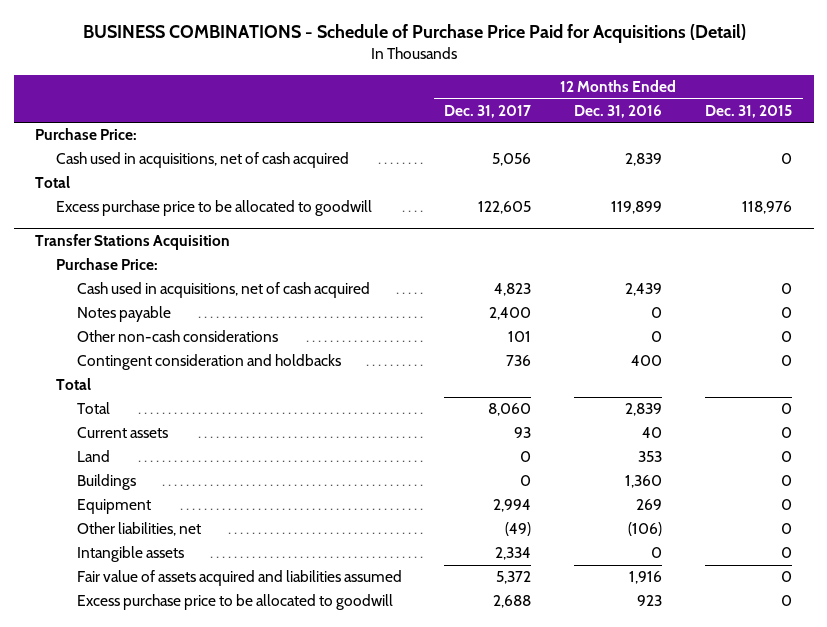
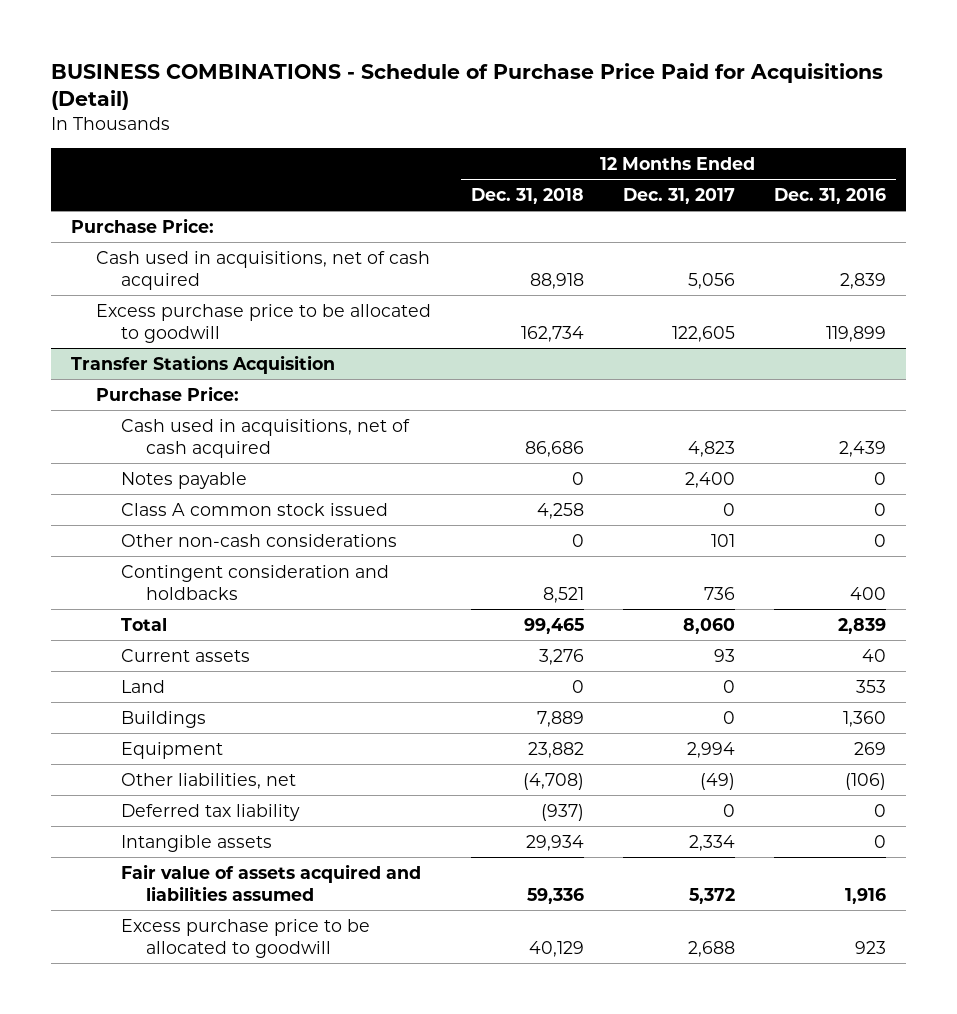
[705,104,793,118] Dec. 31, 2015 -> none
none -> [470,187,584,204] Dec. 31, 2018
[35,176,71,189] Total -> none
none -> [121,502,389,516] Class A common stock issued
[55,378,91,391] Total -> none
none -> [121,803,301,821] Deferred tax liability

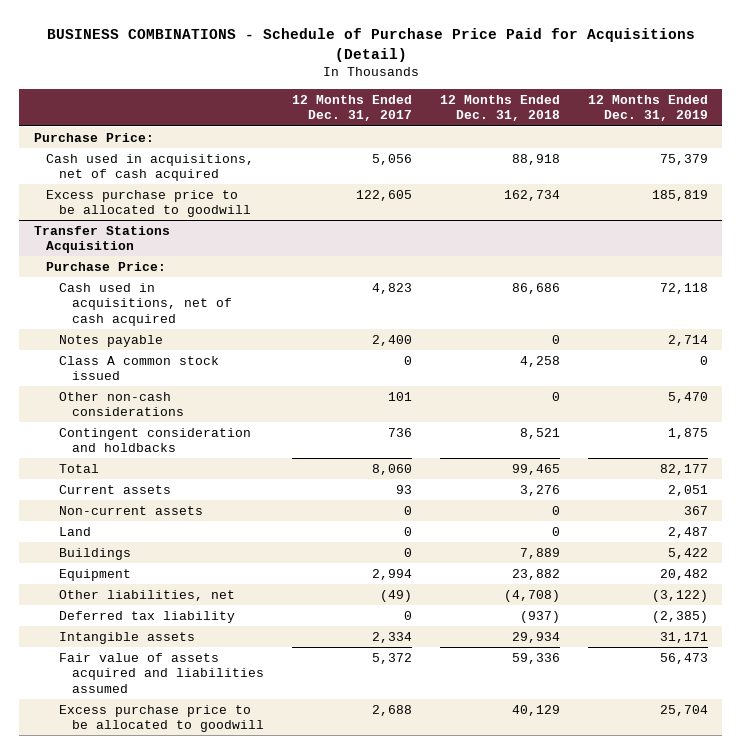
[774,187,887,204] Dec. 31, 2016 -> none
none -> [588,94,709,122] 12 Months Ended Dec. 31, 2019
none -> [58,505,203,515] Non-current assets

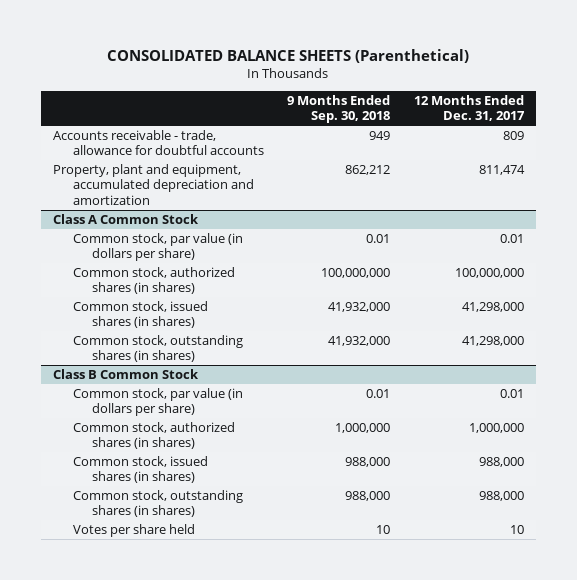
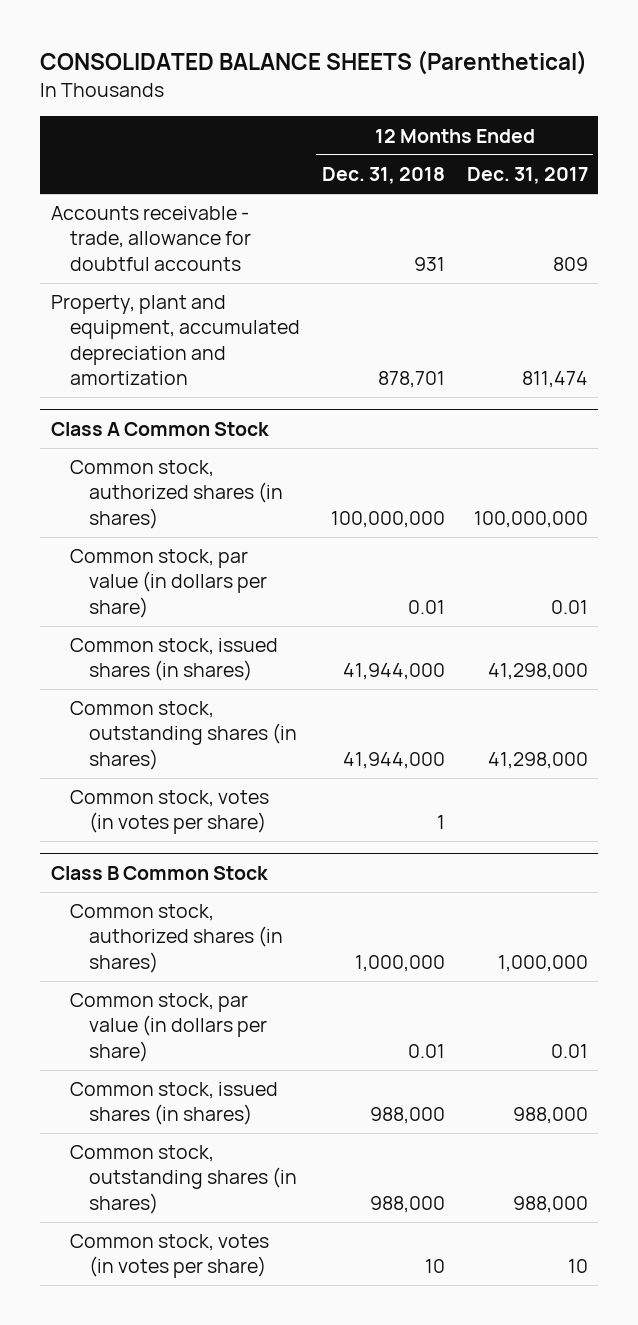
[287,94,391,124] 9 Months Ended Sep. 30, 2018 -> none
none -> [321,167,445,185] Dec. 31, 2018
[72,232,243,262] Common stock, par value (in dollars per share) -> [69,549,268,618] Common stock, par value (in dollars per share)
none -> [69,790,269,835] Common stock, votes (in votes per share)
[72,387,243,417] Common stock, par value (in dollars per share) -> [69,993,268,1062] Common stock, par value (in dollars per share)
[72,523,195,537] Votes per share held -> [69,1234,269,1279] Common stock, votes (in votes per share)

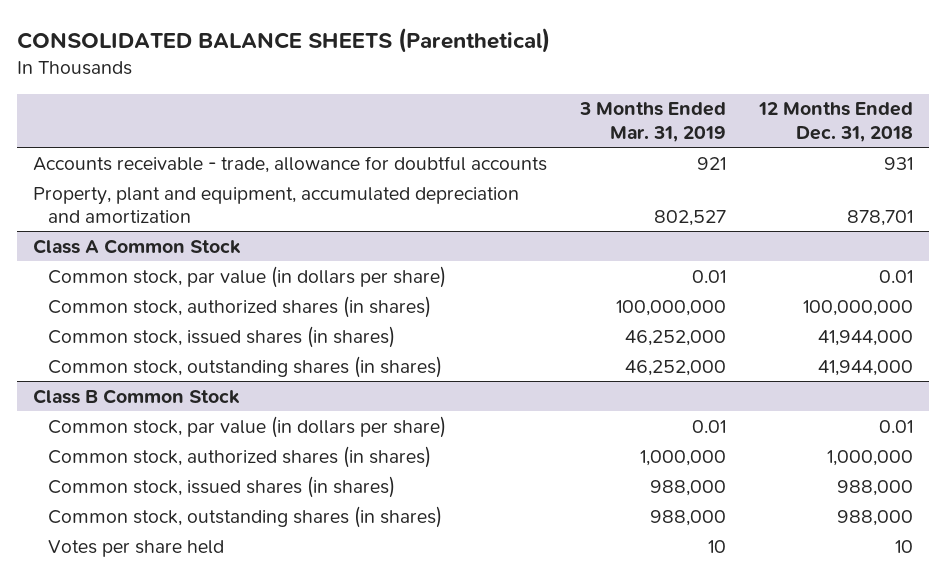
[466,167,588,185] Dec. 31, 2017 -> none
none -> [578,102,726,142] 3 Months Ended Mar. 31, 2019
[69,460,284,529] Common stock, authorized shares (in shares) -> [47,295,431,318] Common stock, authorized shares (in shares)
[69,790,269,835] Common stock, votes (in votes per share) -> none
[69,904,284,973] Common stock, authorized shares (in shares) -> [47,445,431,468] Common stock, authorized shares (in shares)
[69,1234,269,1279] Common stock, votes (in votes per share) -> [47,539,224,557] Votes per share held

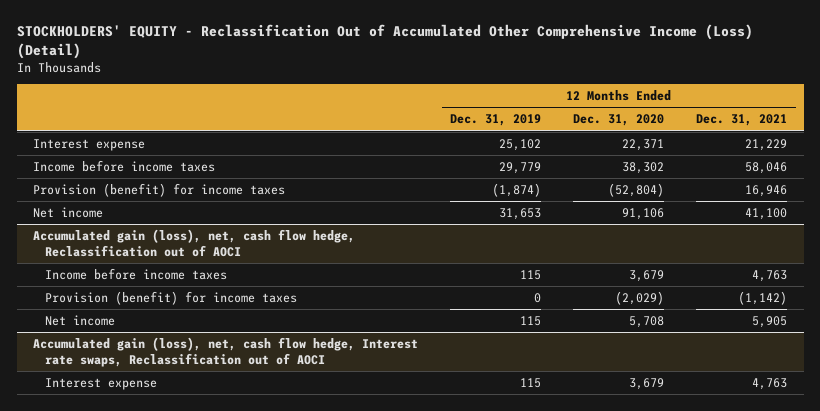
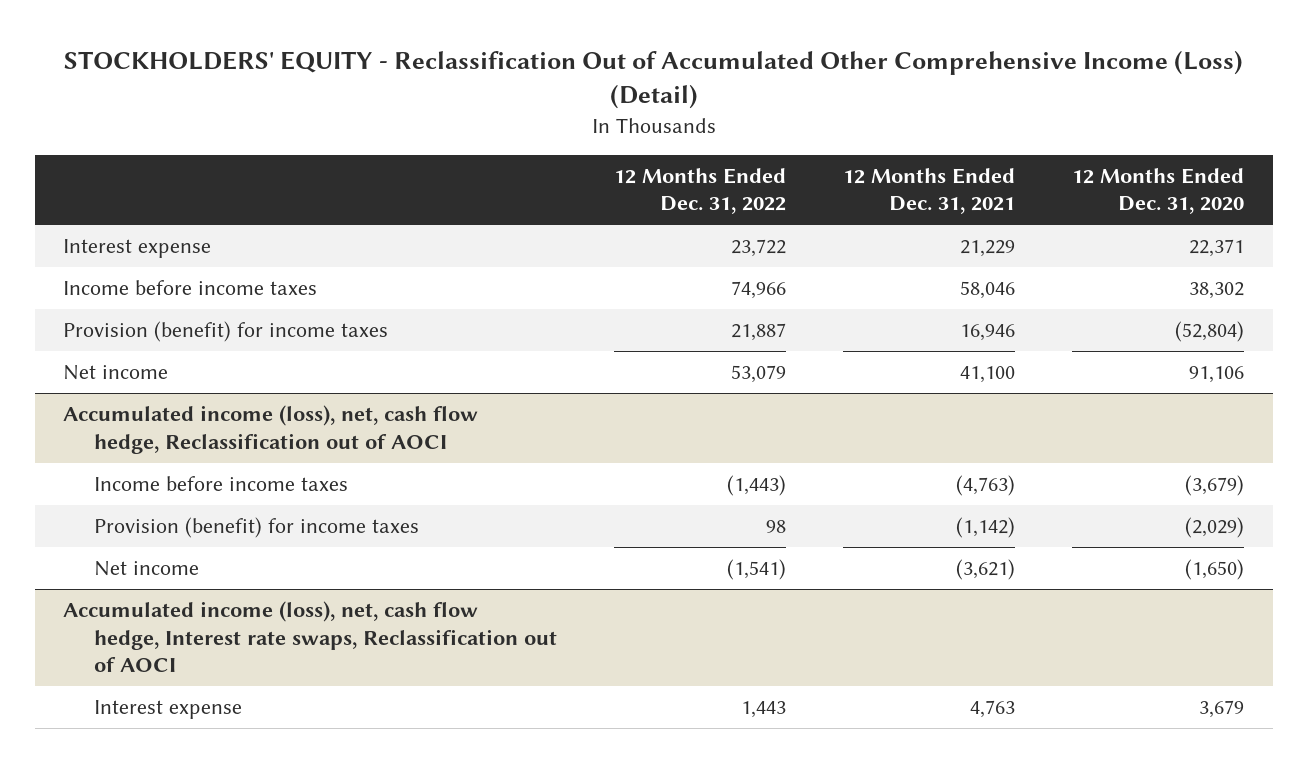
[450,114,542,127] Dec. 31, 2019 -> none
none -> [614,167,787,215] 12 Months Ended Dec. 31, 2022
[32,228,355,257] Accumulated gain (loss), net, cash flow hedge, Reclassification out of AOCI -> [63,405,479,454] Accumulated income (loss), net, cash flow hedge, Reclassification out of AOCI
[629,269,665,282] 3,679 -> [1185,475,1245,497] (3,679)
[752,269,788,282] 4,763 -> [956,475,1016,497] (4,763)
[629,315,665,328] 5,708 -> [1185,559,1245,581] (1,650)
[752,315,788,328] 5,905 -> [956,559,1016,581] (3,621)
[32,336,418,367] Accumulated gain (loss), net, cash flow hedge, Interest rate swaps, Reclassification out of AOCI -> [63,601,558,673] Accumulated income (loss), net, cash flow hedge, Interest rate swaps, Reclassification out of AOCI

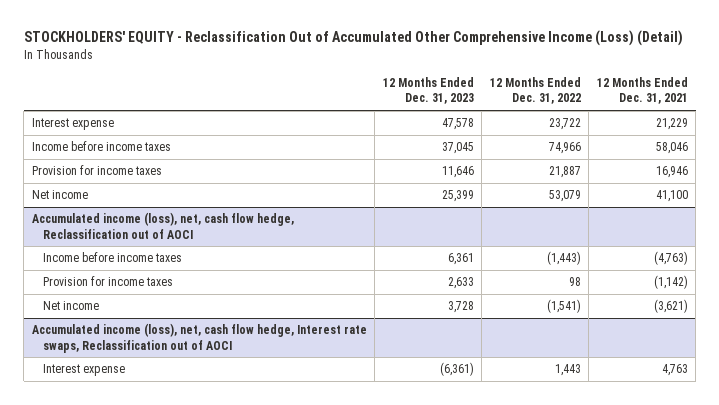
[1072,167,1245,215] 12 Months Ended Dec. 31, 2020 -> none
none -> [382,77,474,105] 12 Months Ended Dec. 31, 2023
[63,321,389,343] Provision (benefit) for income taxes -> [31,165,162,176] Provision for income taxes
[94,517,420,539] Provision (benefit) for income taxes -> [43,276,174,287] Provision for income taxes

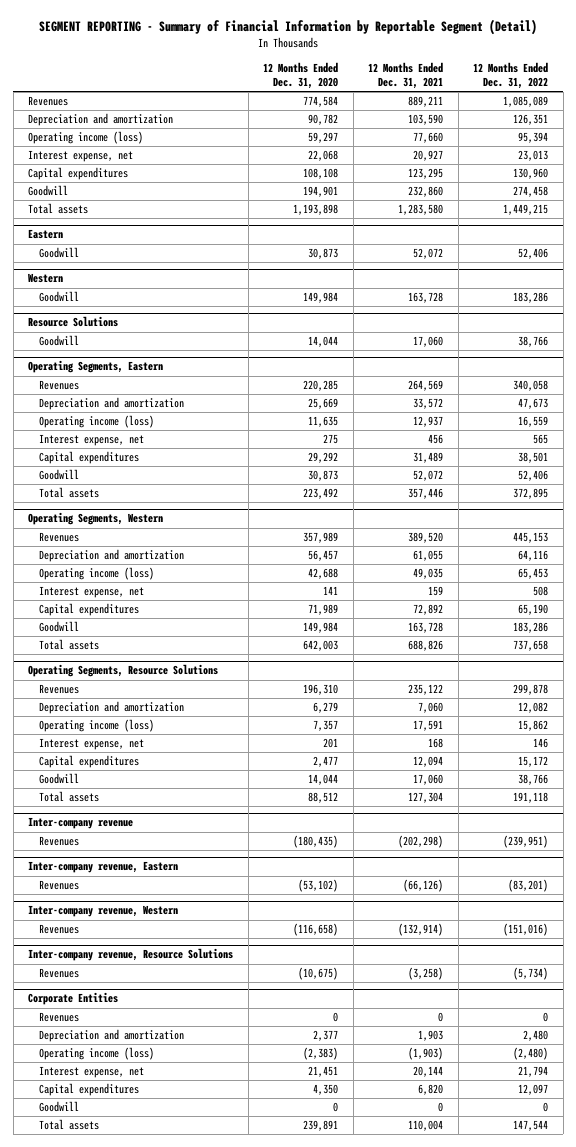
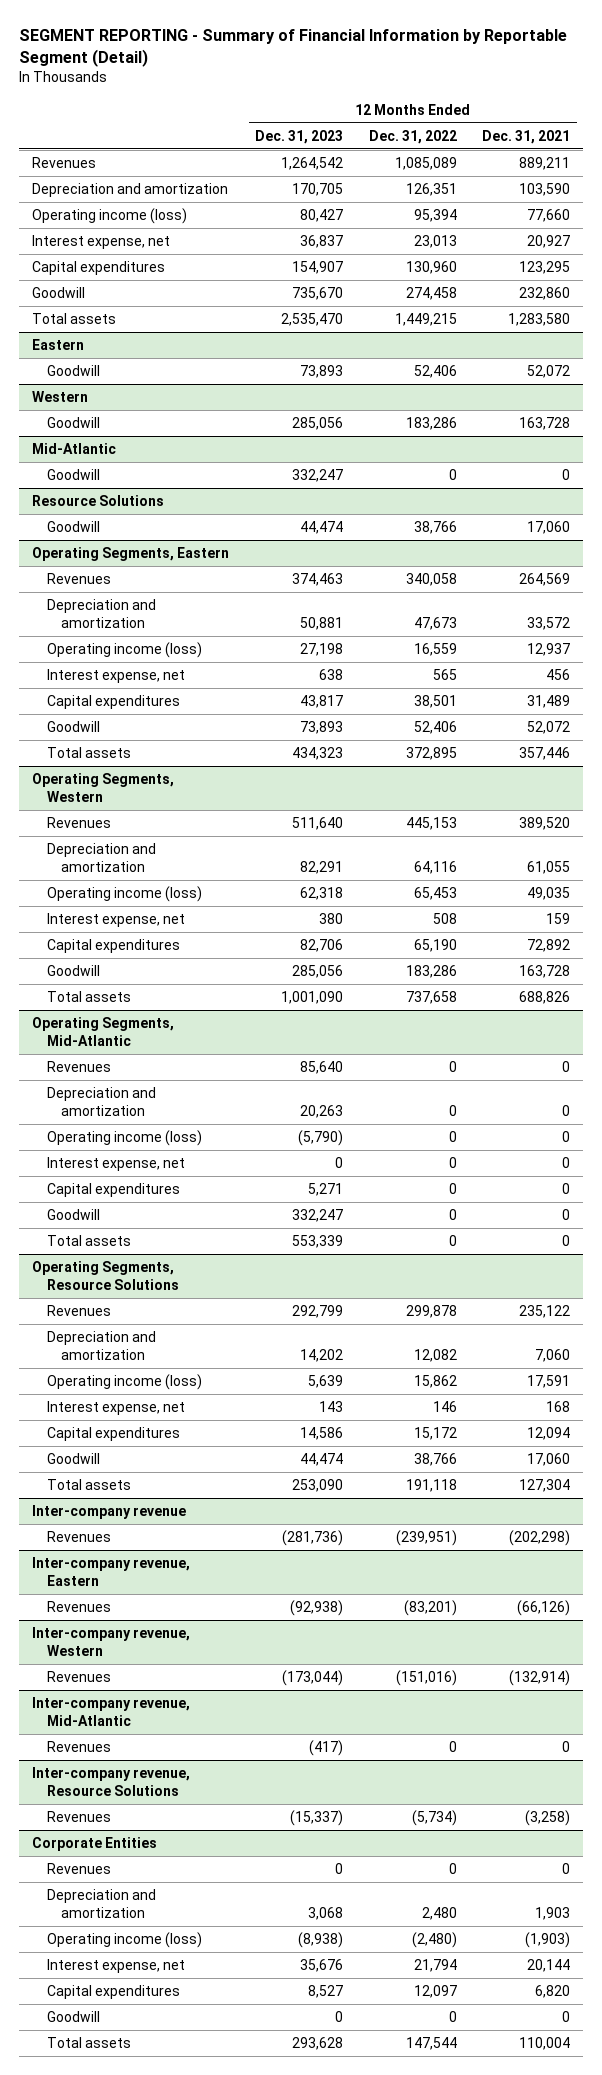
[263,62,339,90] 12 Months Ended Dec. 31, 2020 -> none
none -> [254,129,343,144] Dec. 31, 2023
none -> [32,443,117,455] Mid-Atlantic
none -> [46,469,100,481] Goodwill
none -> [32,1017,175,1046] Operating Segments, Mid-Atlantic
none -> [46,1061,111,1073] Revenues
none -> [46,1087,156,1116] Depreciation and amortization
none -> [46,1130,202,1147] Operating income (loss)
none -> [46,1157,185,1172] Interest expense, net
none -> [46,1183,180,1198] Capital expenditures
none -> [46,1209,100,1221] Goodwill
none -> [46,1235,131,1247] Total assets
none -> [32,1697,191,1726] Inter-company revenue, Mid-Atlantic
none -> [46,1741,111,1753] Revenues

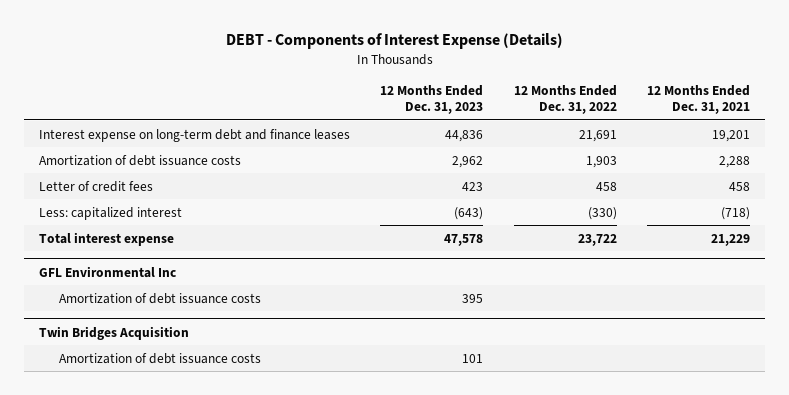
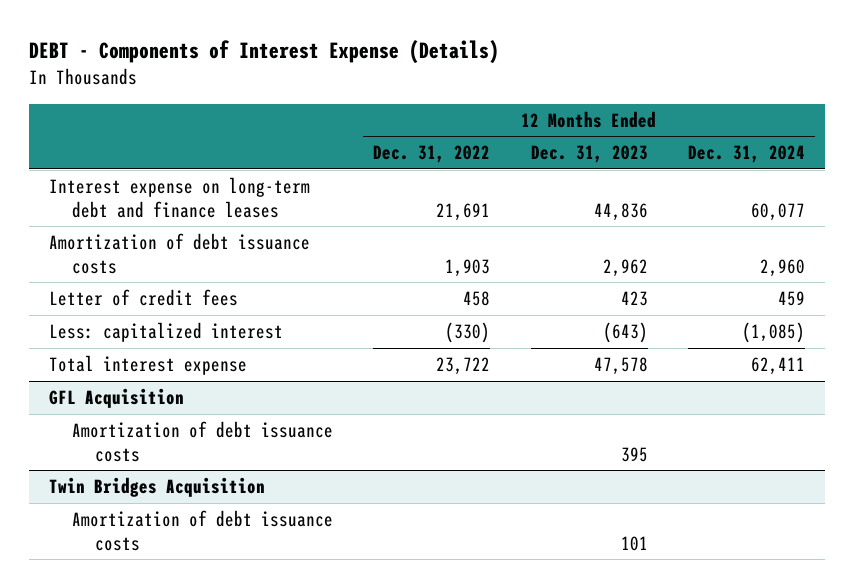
[647,85,751,115] 12 Months Ended Dec. 31, 2021 -> none
none -> [688,145,806,164] Dec. 31, 2024
[39,265,177,278] GFL Environmental Inc -> [48,388,184,409] GFL Acquisition

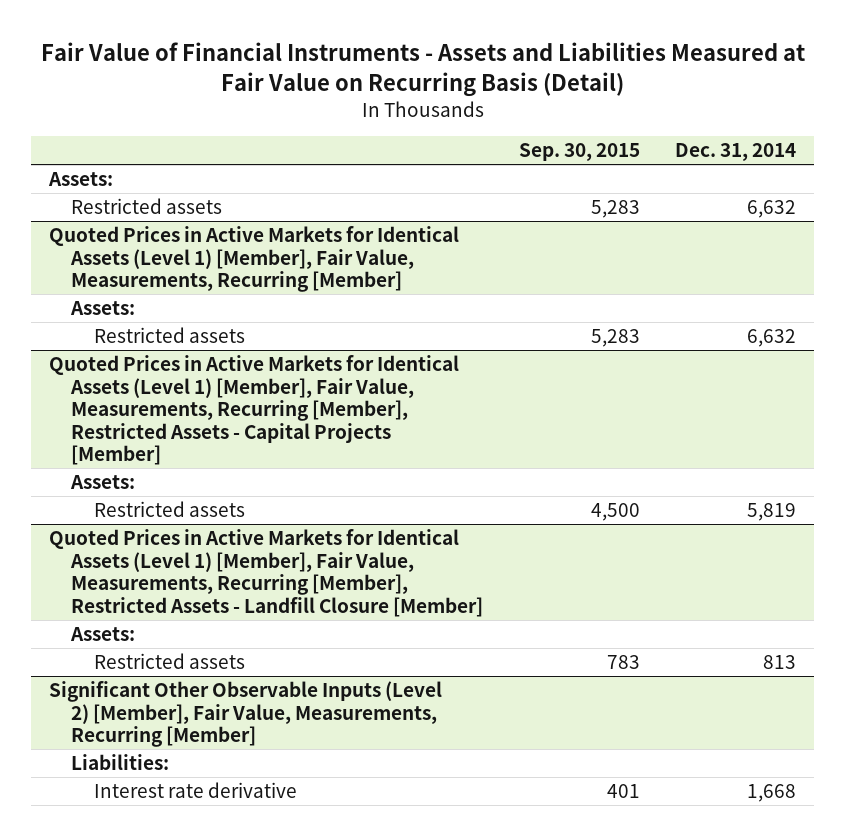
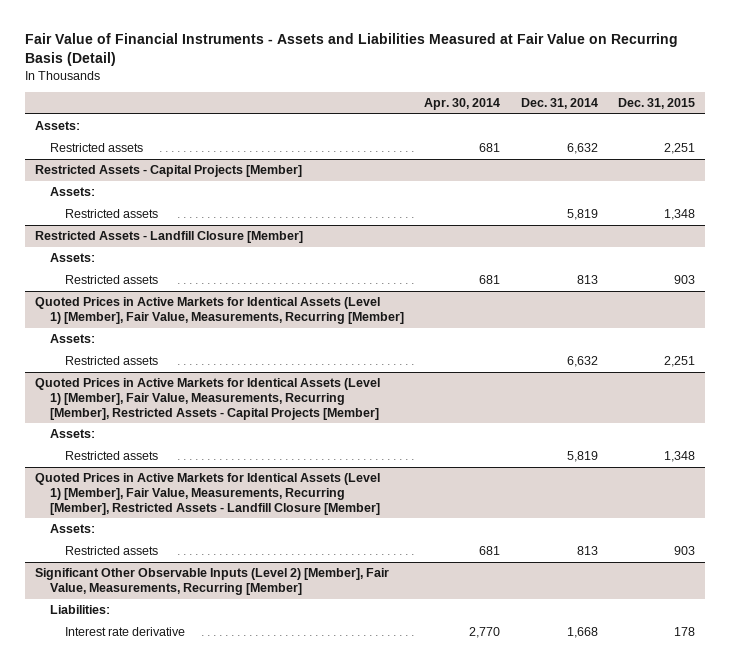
[518,143,640,162] Sep. 30, 2015 -> none
none -> [424,98,501,111] Apr. 30, 2014
none -> [617,98,695,110] Dec. 31, 2015
none -> [35,165,303,178] Restricted Assets - Capital Projects [Member]
none -> [50,187,96,197] Assets:
none -> [65,209,159,219] Restricted assets
none -> [35,231,304,244] Restricted Assets - Landfill Closure [Member]
none -> [50,253,96,263] Assets:
none -> [65,275,159,285] Restricted assets

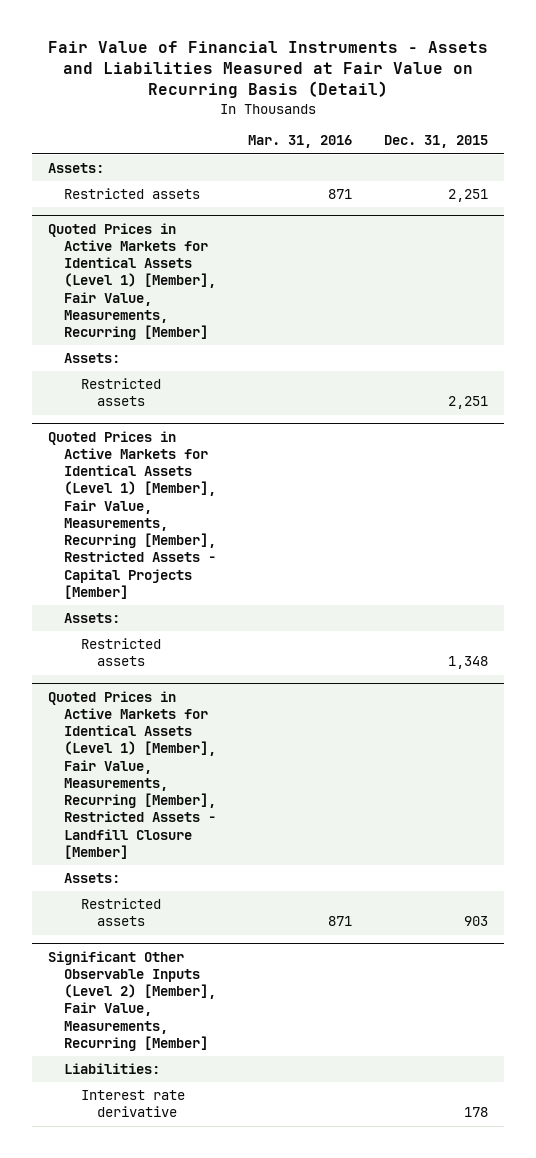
[424,98,501,111] Apr. 30, 2014 -> none
[520,98,598,110] Dec. 31, 2014 -> none
none -> [248,135,353,149] Mar. 31, 2016
[35,165,303,178] Restricted Assets - Capital Projects [Member] -> none
[50,187,96,197] Assets: -> none
[65,209,159,219] Restricted assets -> none
[35,231,304,244] Restricted Assets - Landfill Closure [Member] -> none
[50,253,96,263] Assets: -> none
[65,275,159,285] Restricted assets -> none

